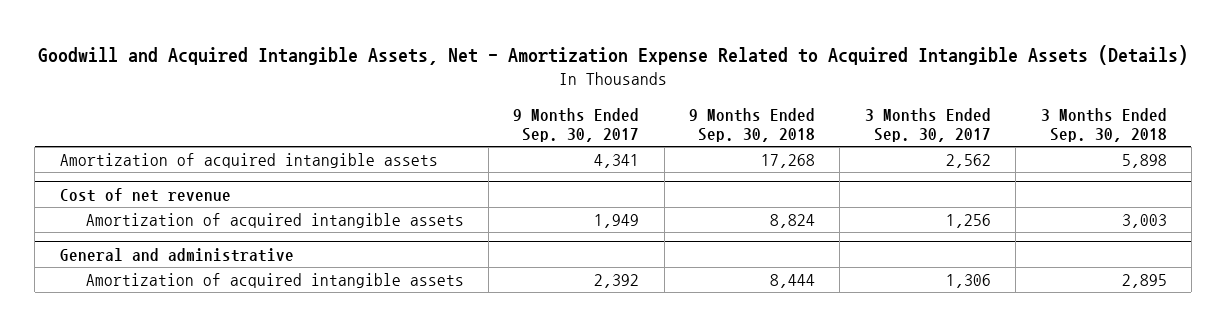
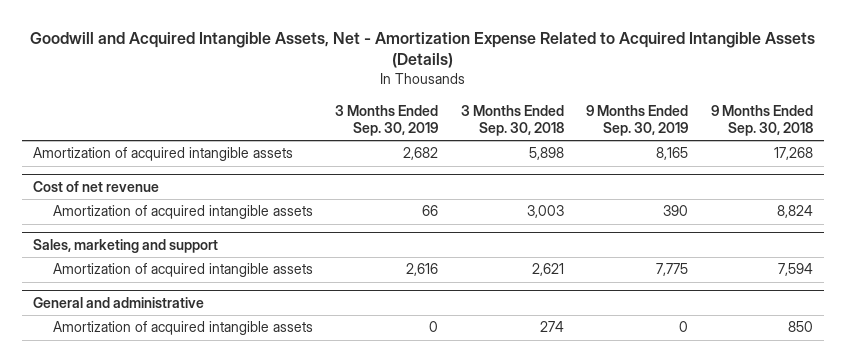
[513,107,640,143] 9 Months Ended Sep. 30, 2017 -> none
[864,107,991,143] 3 Months Ended Sep. 30, 2017 -> none
none -> [335,104,439,136] 3 Months Ended Sep. 30, 2019
none -> [586,104,689,136] 9 Months Ended Sep. 30, 2019
none -> [33,238,219,253] Sales, marketing and support
none -> [53,263,314,278] Amortization of acquired intangible assets
[770,274,816,289] 8,444 -> [787,321,813,333] 850
[1121,274,1167,289] 2,895 -> [539,321,564,333] 274

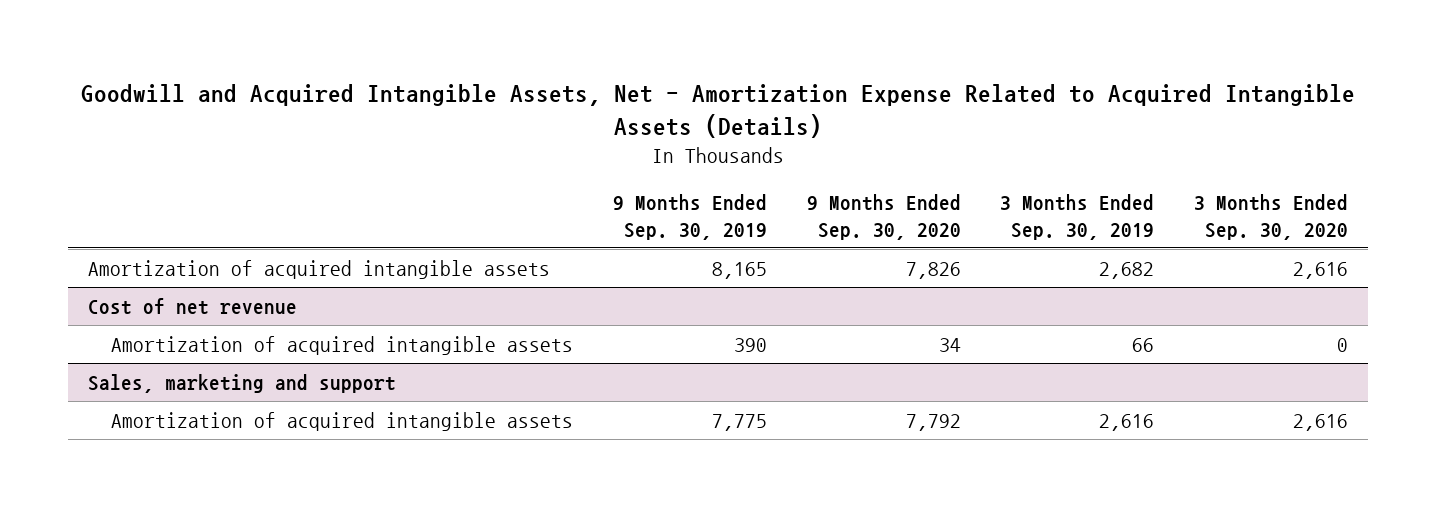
[460,104,564,136] 3 Months Ended Sep. 30, 2018 -> none
[710,104,813,136] 9 Months Ended Sep. 30, 2018 -> none
none -> [806,193,961,240] 9 Months Ended Sep. 30, 2020
none -> [1193,193,1348,240] 3 Months Ended Sep. 30, 2020
[33,296,205,308] General and administrative -> none
[53,321,314,336] Amortization of acquired intangible assets -> none

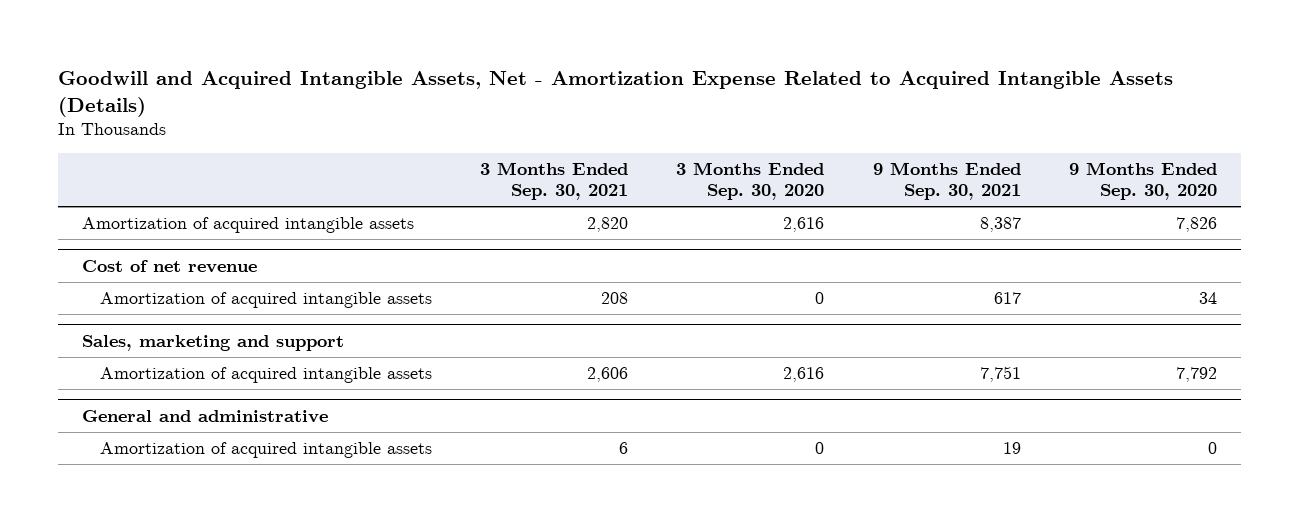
[612,193,767,240] 9 Months Ended Sep. 30, 2019 -> none
[1000,193,1155,240] 3 Months Ended Sep. 30, 2019 -> none
none -> [480,161,629,201] 3 Months Ended Sep. 30, 2021
none -> [872,161,1021,201] 9 Months Ended Sep. 30, 2021
none -> [82,409,329,423] General and administrative
none -> [100,441,433,458] Amortization of acquired intangible assets

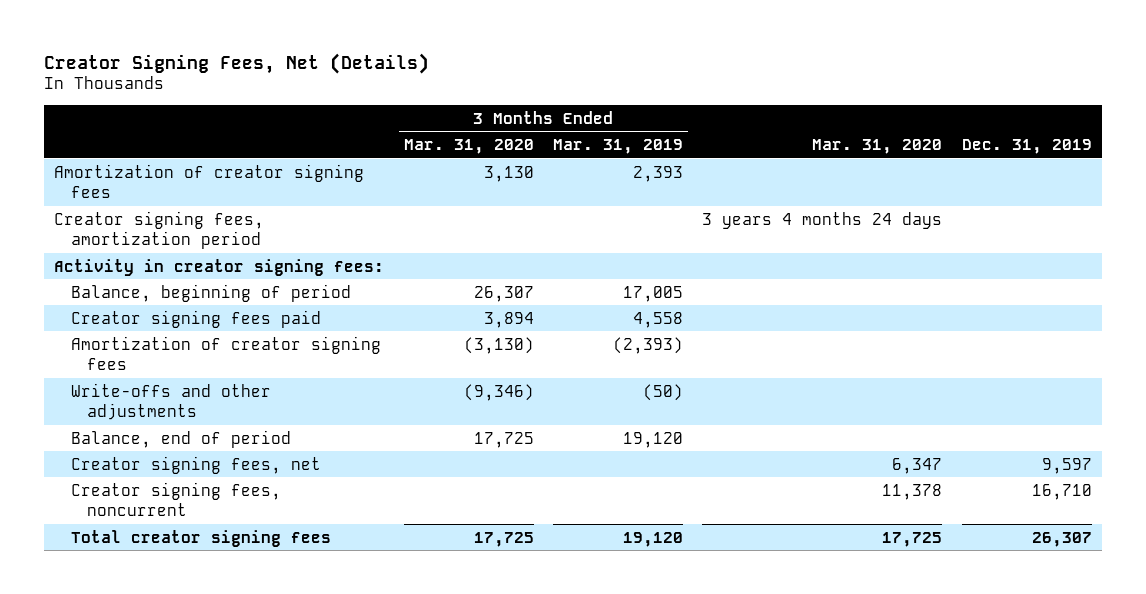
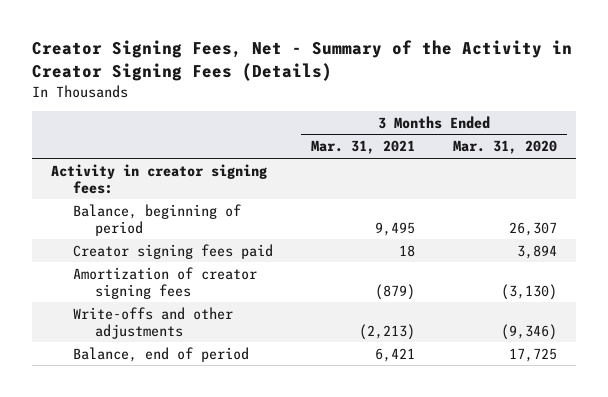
[44,52,430,74] Creator Signing Fees, Net (Details) -> [31,40,572,81] Creator Signing Fees, Net - Summary of the Activity in Creator Signing Fees (Details)
[553,139,684,155] Mar. 31, 2019 -> none
[812,139,943,155] Mar. 31, 2020 -> none
[961,139,1092,155] Dec. 31, 2019 -> none
none -> [310,140,415,155] Mar. 31, 2021
[54,163,365,198] Amortization of creator signing fees -> none
[54,210,265,249] Creator signing fees, amortization period -> none
[70,455,321,474] Creator signing fees, net -> none
[70,481,281,516] Creator signing fees, noncurrent -> none
[70,529,331,547] Total creator signing fees -> none

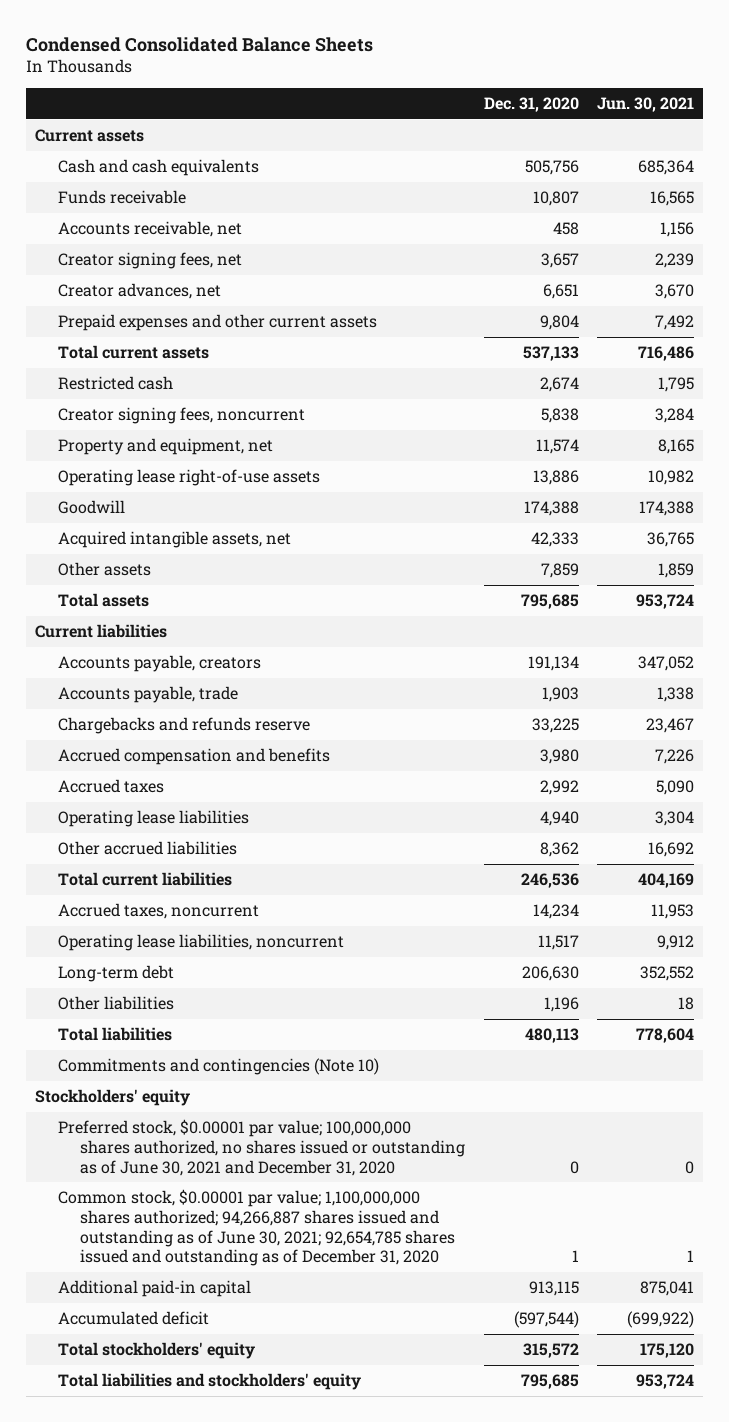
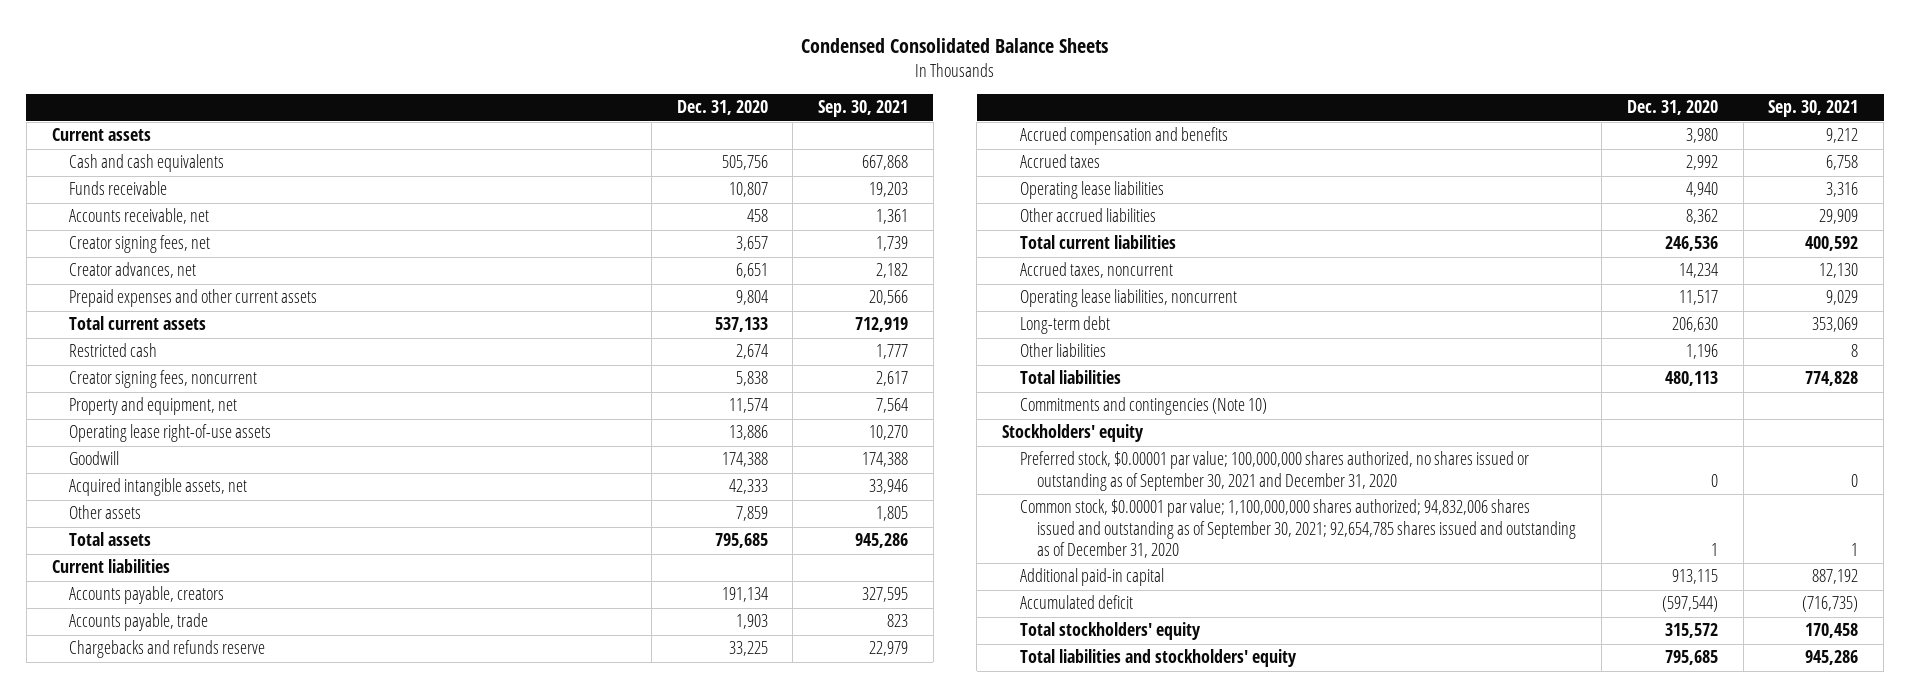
[597,96,695,112] Jun. 30, 2021 -> none
none -> [818,100,909,118] Sep. 30, 2021
[57,1119,466,1176] Preferred stock, $0.00001 par value; 100,000,000 shares authorized, no shares issued or outstanding as of June 30, 2021 and December 31, 2020 -> [1019,451,1529,491] Preferred stock, $0.00001 par value; 100,000,000 shares authorized, no shares issued or outstanding as of September 30, 2021 and December 31, 2020
[57,1189,456,1267] Common stock, $0.00001 par value; 1,100,000,000 shares authorized; 94,266,887 shares issued and outstanding as of June 30, 2021; 92,654,785 shares issued and outstanding as of December 31, 2020 -> [1019,499,1577,559] Common stock, $0.00001 par value; 1,100,000,000 shares authorized; 94,832,006 shares issued and outstanding as of September 30, 2021; 92,654,785 shares issued and outstanding as of December 31, 2020

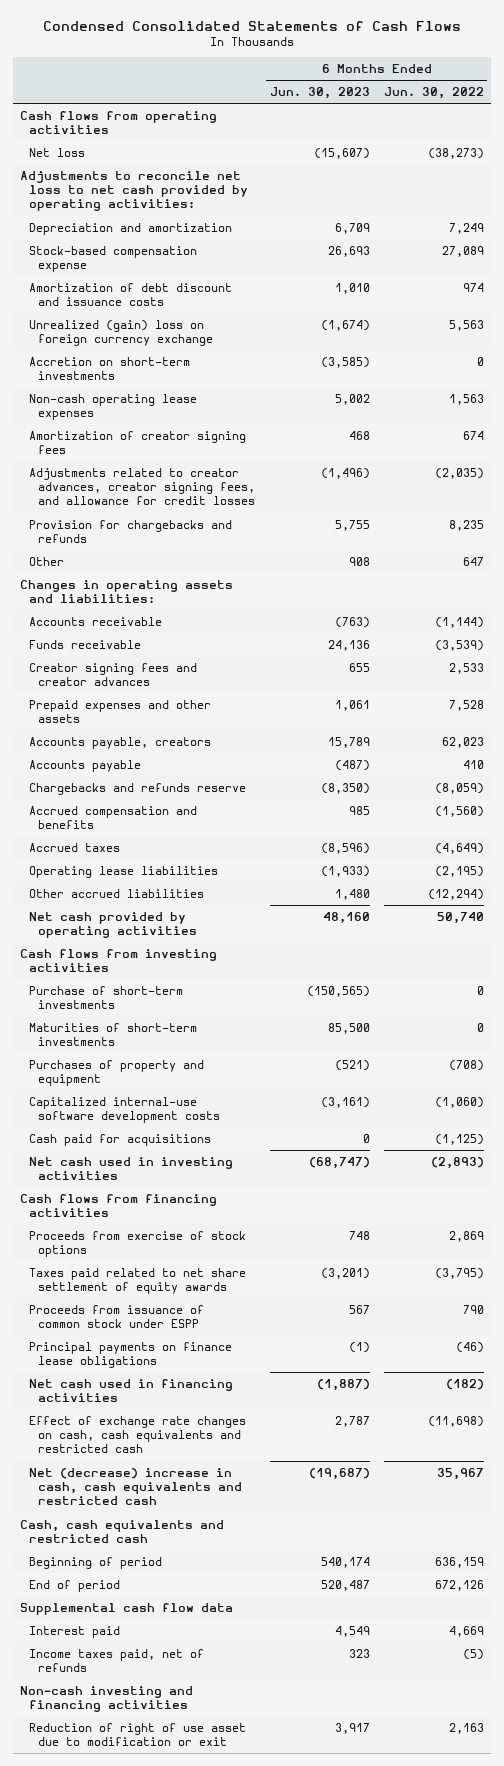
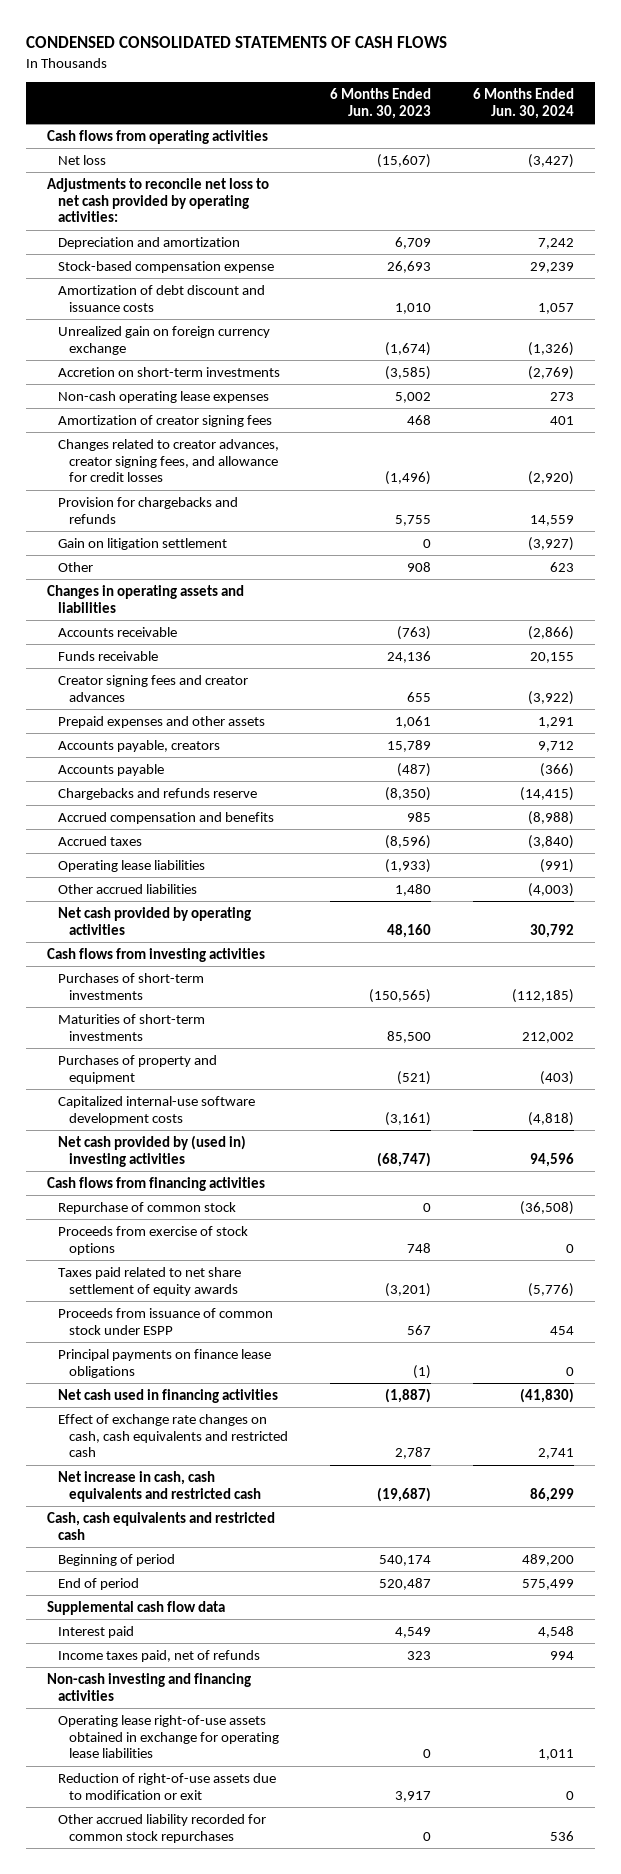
[42,20,461,31] Condensed Consolidated Statements of Cash Flows -> [25,36,447,49] CONDENSED CONSOLIDATED STATEMENTS OF CASH FLOWS
[383,86,484,99] Jun. 30, 2022 -> none
none -> [472,88,574,119] 6 Months Ended Jun. 30, 2024
[29,319,214,347] Unrealized (gain) loss on foreign currency exchange -> [57,325,270,355] Unrealized gain on foreign currency exchange
[29,467,256,506] Adjustments related to creator advances, creator signing fees, and allowance for credit losses -> [57,438,279,483] Changes related to creator advances, creator signing fees, and allowance for credit losses
none -> [57,537,227,550] Gain on litigation settlement
[20,579,234,604] Changes in operating assets and liabilities: -> [46,584,244,613] Changes in operating assets and liabilities
[29,985,184,1010] Purchase of short-term investments -> [57,972,204,1000] Purchases of short-term investments
[29,1133,212,1146] Cash paid for acquisitions -> none
[29,1156,234,1181] Net cash used in investing activities -> [57,1134,246,1167] Net cash provided by (used in) investing activities
none -> [57,1201,236,1214] Repurchase of common stock
[29,1467,243,1506] Net (decrease) increase in cash, cash equivalents and restricted cash -> [57,1470,261,1502] Net increase in cash, cash equivalents and restricted cash
none -> [57,1714,279,1759] Operating lease right-of-use assets obtained in exchange for operating lease liabilities
[29,1722,247,1747] Reduction of right of use asset due to modification or exit -> [57,1772,276,1800] Reduction of right-of-use assets due to modification or exit
none -> [57,1813,266,1843] Other accrued liability recorded for common stock repurchases

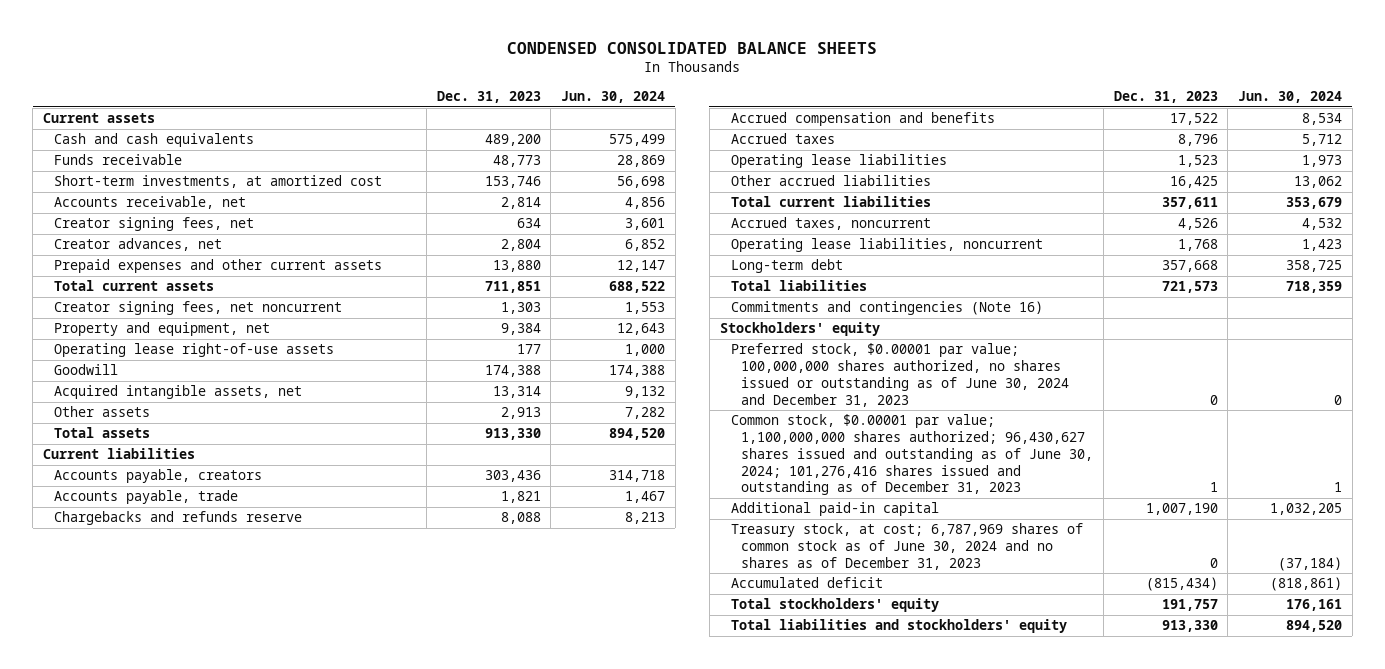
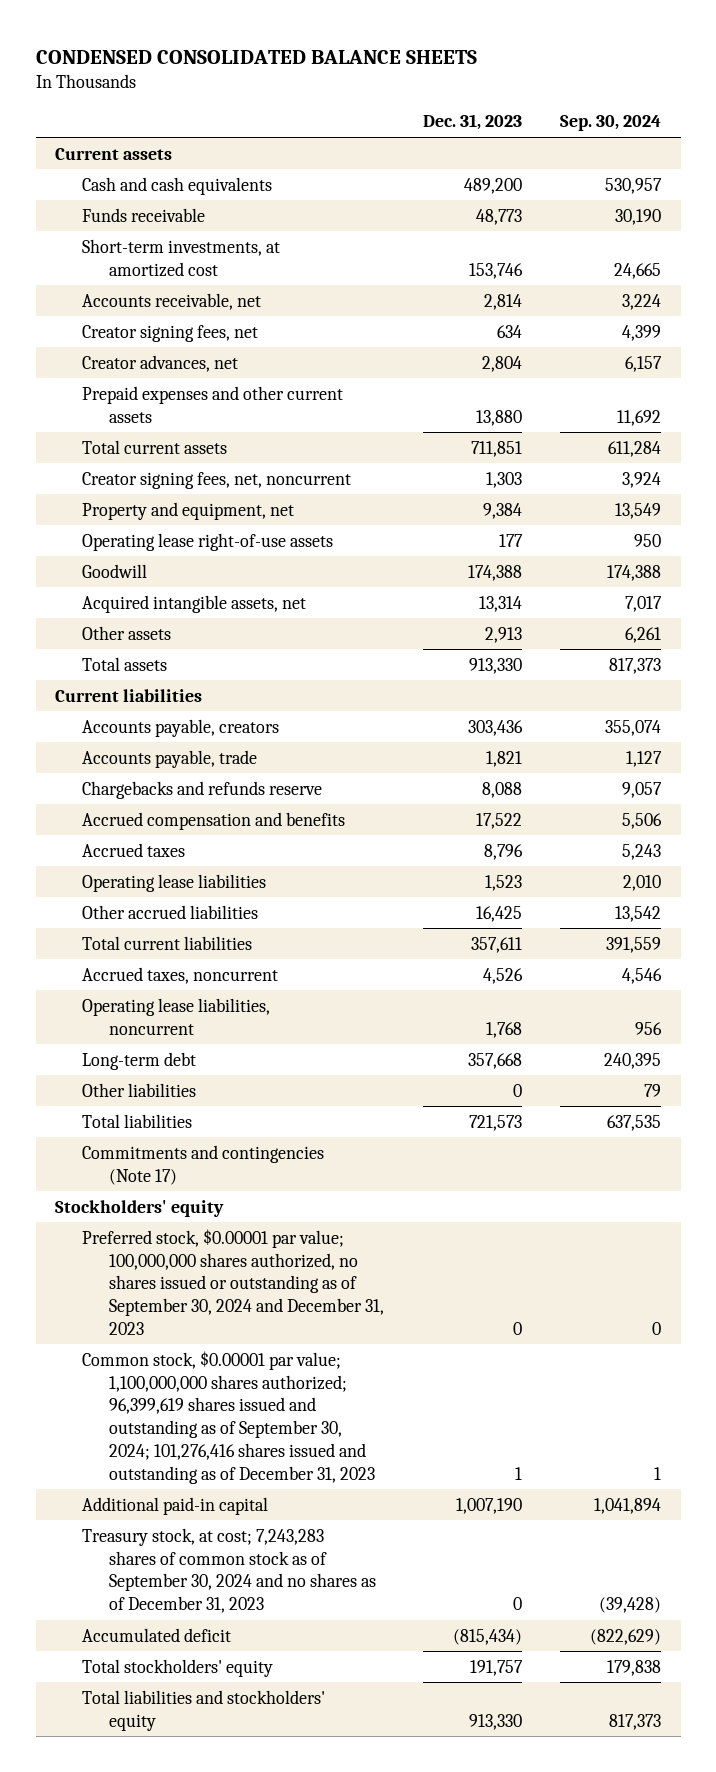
[561,91,666,104] Jun. 30, 2024 -> none
none -> [560,115,662,132] Sep. 30, 2024
[53,301,342,316] Creator signing fees, net noncurrent -> [82,471,352,489] Creator signing fees, net, noncurrent
none -> [82,1082,197,1097] Other liabilities
[730,301,1043,316] Commitments and contingencies (Note 16) -> [82,1144,325,1185] Commitments and contingencies (Note 17)
[730,343,1070,407] Preferred stock, $0.00001 par value; 100,000,000 shares authorized, no shares issued or outstanding as of June 30, 2024 and December 31, 2023 -> [82,1228,385,1335] Preferred stock, $0.00001 par value; 100,000,000 shares authorized, no shares issued or outstanding as of September 30, 2024 and December 31, 2023
[730,414,1094,496] Common stock, $0.00001 par value; 1,100,000,000 shares authorized; 96,430,627 shares issued and outstanding as of June 30, 2024; 101,276,416 shares issued and outstanding as of December 31, 2023 -> [82,1350,376,1484] Common stock, $0.00001 par value; 1,100,000,000 shares authorized; 96,399,619 shares issued and outstanding as of September 30, 2024; 101,276,416 shares issued and outstanding as of December 31, 2023
[730,523,1083,570] Treasury stock, at cost; 6,787,969 shares of common stock as of June 30, 2024 and no shares as of December 31, 2023 -> [82,1527,377,1614] Treasury stock, at cost; 7,243,283 shares of common stock as of September 30, 2024 and no shares as of December 31, 2023

